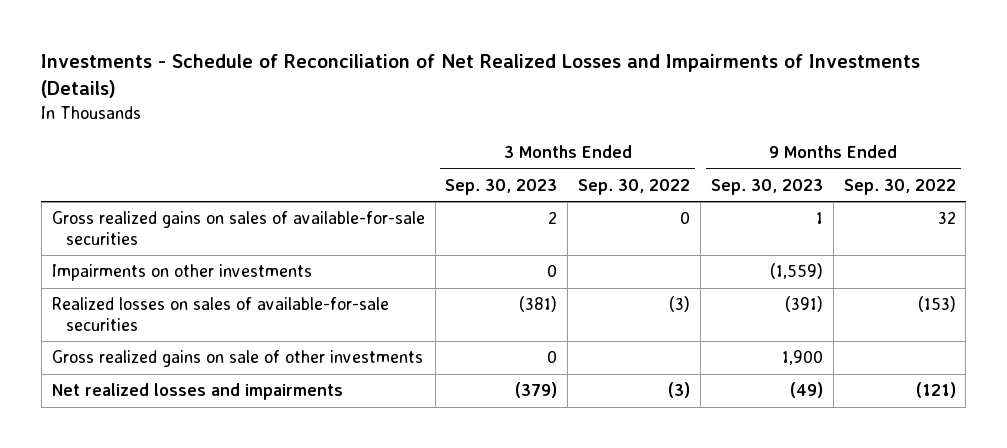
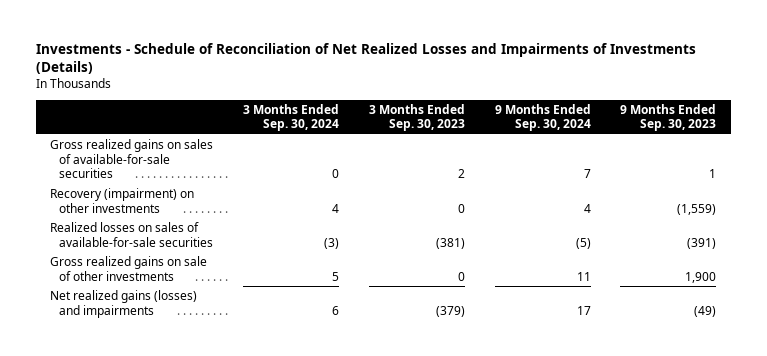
[578,179,691,196] Sep. 30, 2022 -> none
[843,179,956,196] Sep. 30, 2022 -> none
none -> [243,103,340,132] 3 Months Ended Sep. 30, 2024
none -> [494,103,591,132] 9 Months Ended Sep. 30, 2024
[51,264,312,282] Impairments on other investments -> [50,187,195,213] Recovery (impairment) on other investments
[51,383,343,401] Net realized losses and impairments -> [50,289,198,318] Net realized gains (losses) and impairments

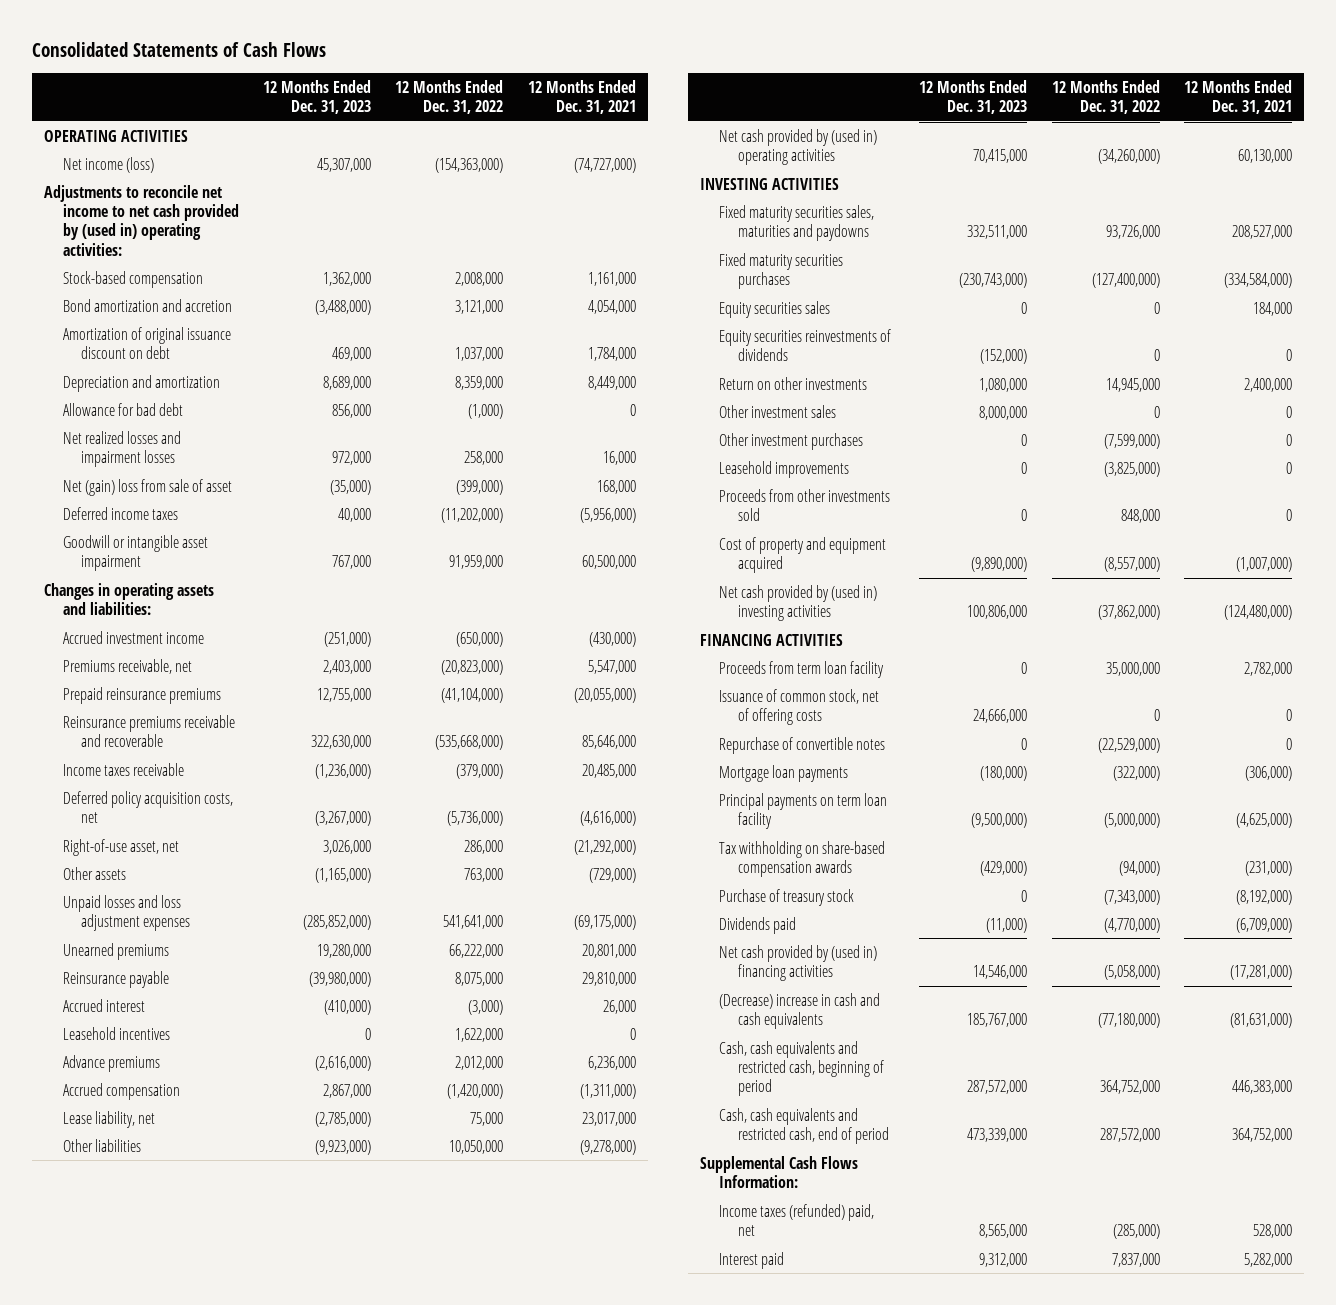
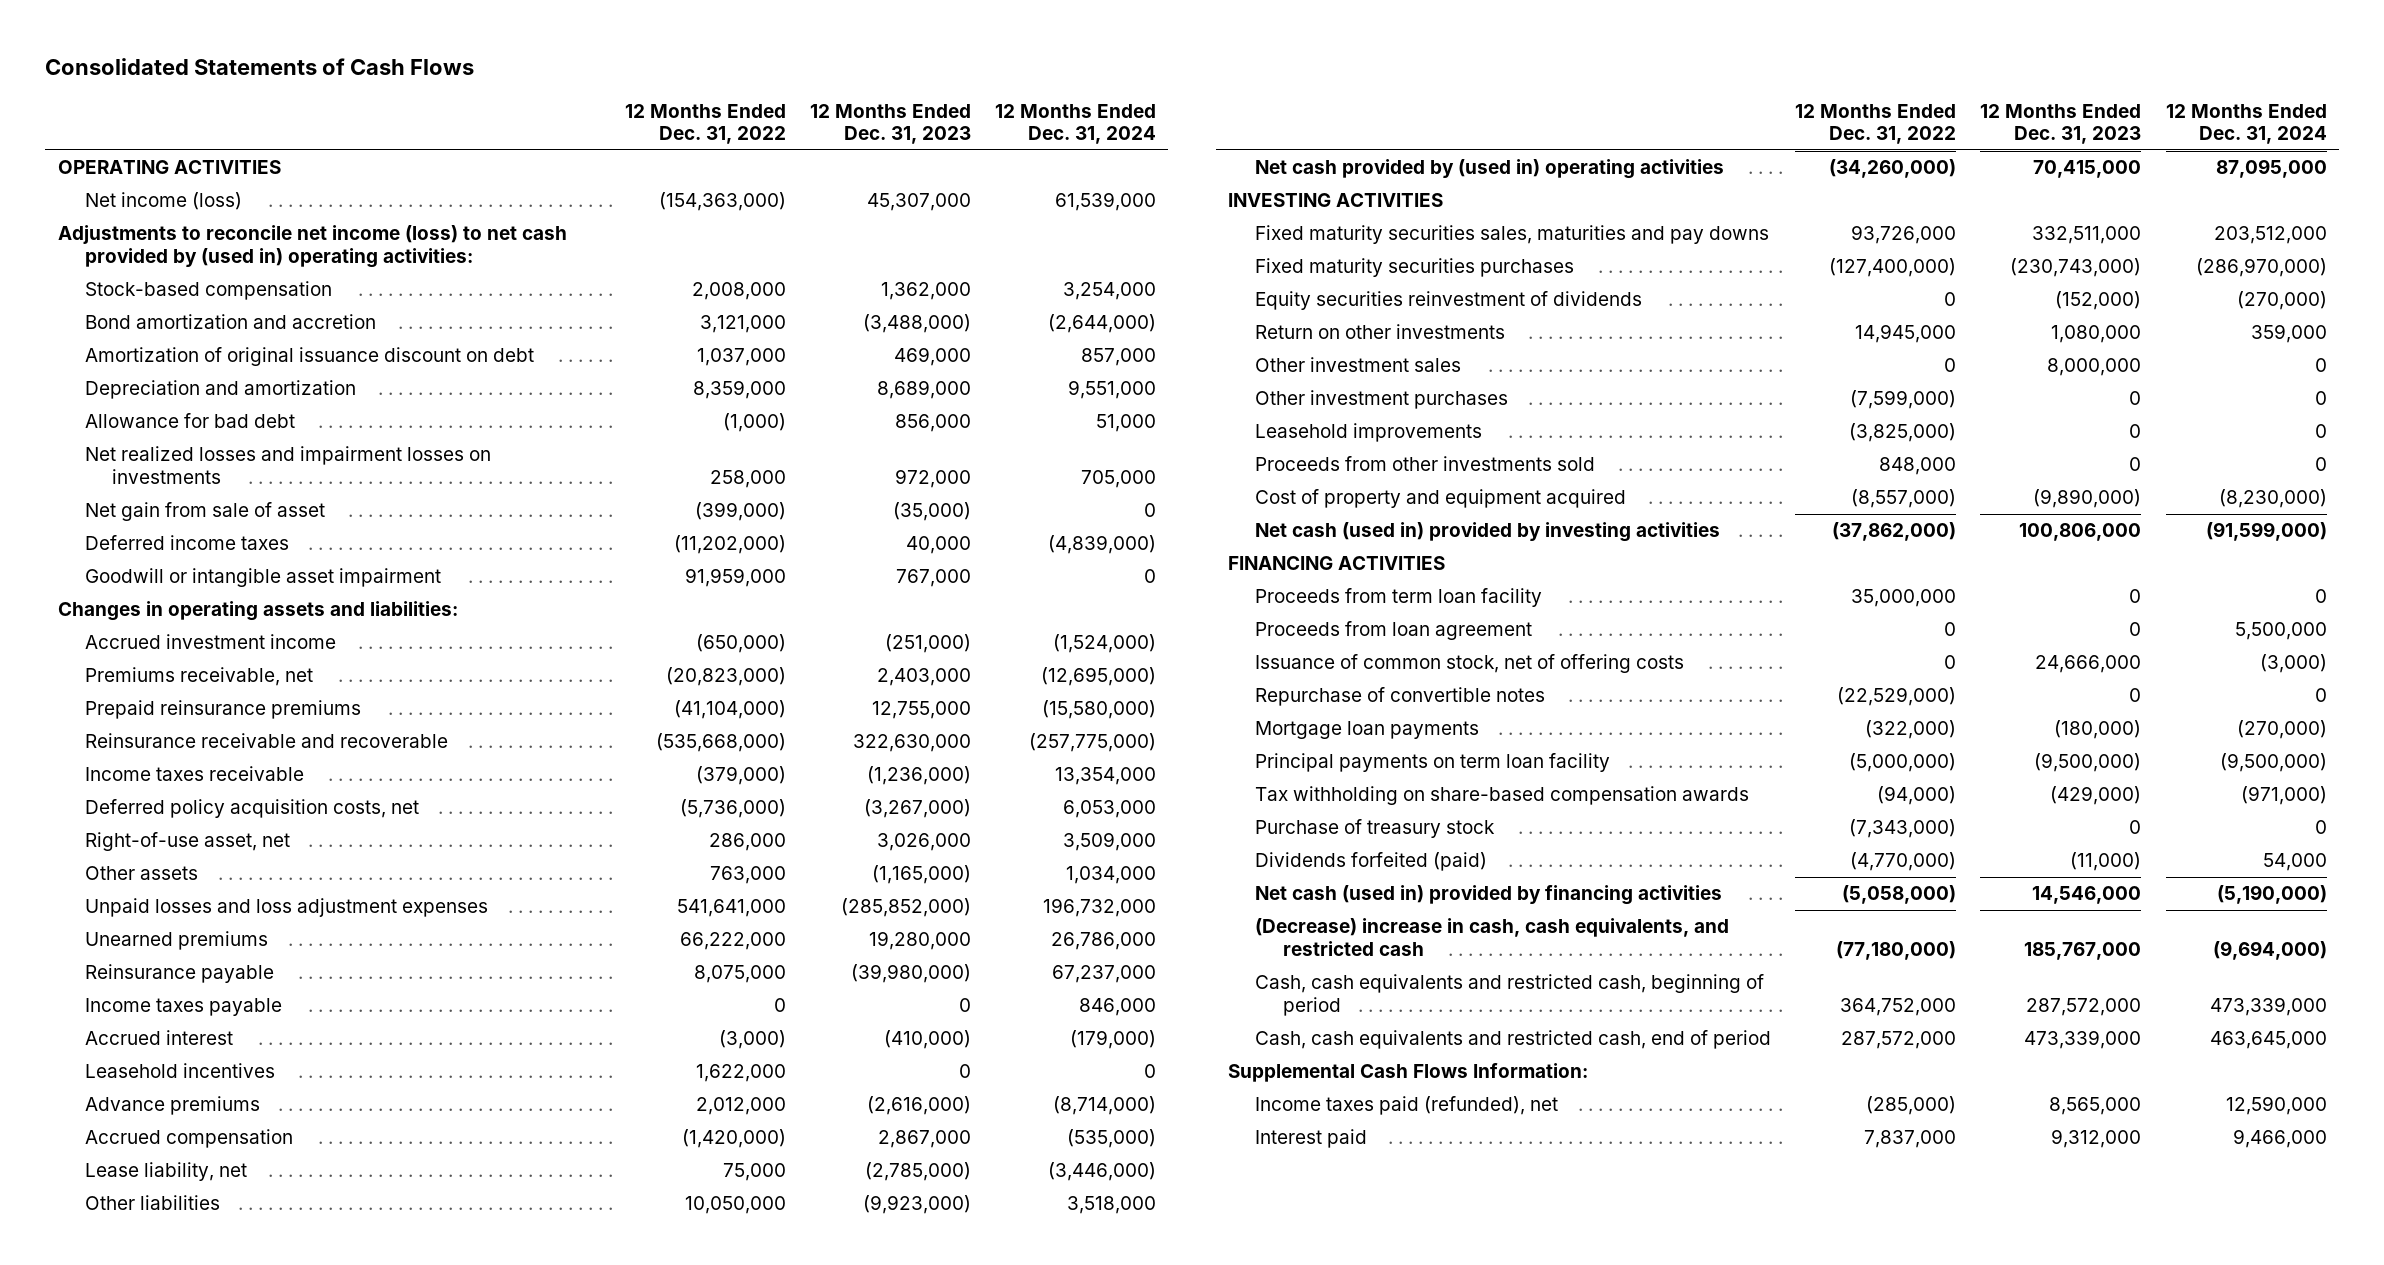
[527,79,636,115] 12 Months Ended Dec. 31, 2021 -> none
none -> [995,103,1157,144] 12 Months Ended Dec. 31, 2024
[43,184,239,256] Adjustments to reconcile net income to net cash provided by (used in) operating activities: -> [57,225,567,268] Adjustments to reconcile net income (loss) to net cash provided by (used in) operating activities:
[62,430,181,468] Net realized losses and impairment losses -> [84,446,491,484] Net realized losses and impairment losses on investments
[62,478,232,496] Net (gain) loss from sale of asset -> [84,502,325,522] Net gain from sale of asset
[62,714,235,748] Reinsurance premiums receivable and recoverable -> [84,733,448,749] Reinsurance receivable and recoverable
none -> [84,998,282,1017] Income taxes payable
[719,204,875,242] Fixed maturity securities sales, maturities and paydowns -> [1255,225,1770,245] Fixed maturity securities sales, maturities and pay downs
[719,300,831,318] Equity securities sales -> none
[719,328,892,362] Equity securities reinvestments of dividends -> [1255,291,1643,311] Equity securities reinvestment of dividends
[719,584,878,622] Net cash provided by (used in) investing activities -> [1255,522,1721,543] Net cash (used in) provided by investing activities
none -> [1255,621,1533,641] Proceeds from loan agreement
[719,916,797,934] Dividends paid -> [1255,852,1488,872] Dividends forfeited (paid)
[719,944,878,982] Net cash provided by (used in) financing activities -> [1255,885,1723,906] Net cash (used in) provided by financing activities
[719,992,881,1030] (Decrease) increase in cash and cash equivalents -> [1255,918,1730,956] (Decrease) increase in cash, cash equivalents, and restricted cash
[719,1203,875,1237] Income taxes (refunded) paid, net -> [1255,1096,1559,1116] Income taxes paid (refunded), net

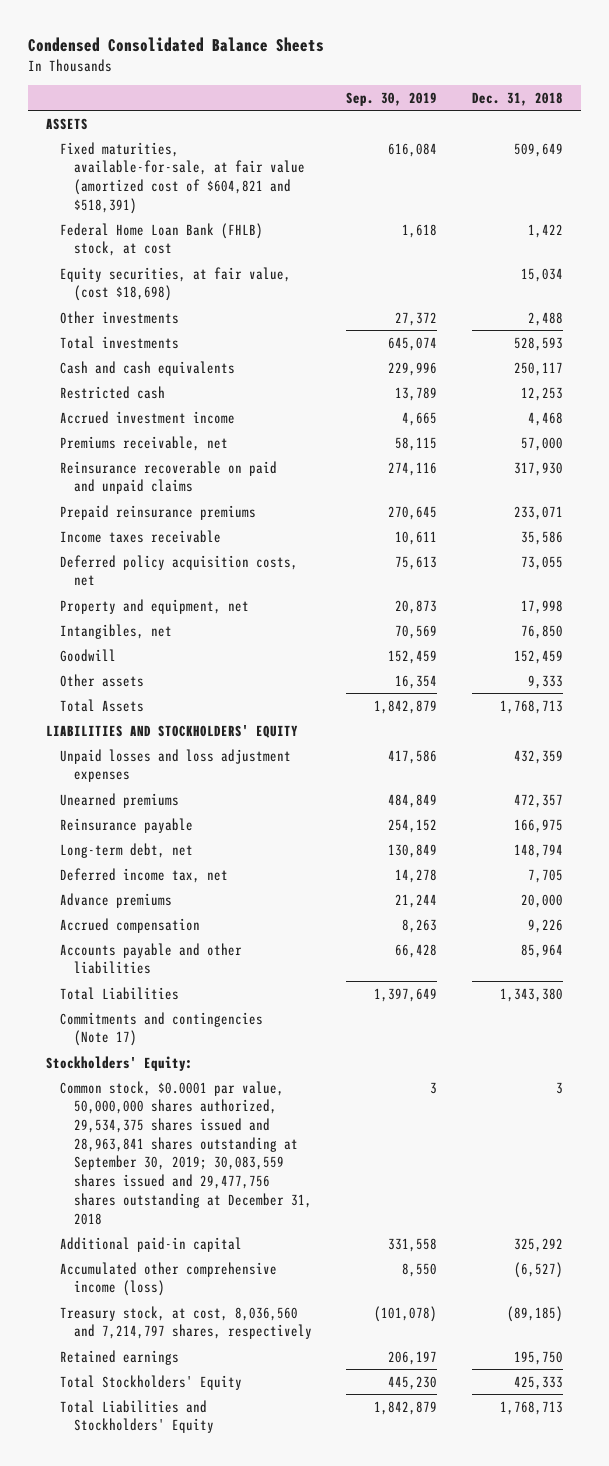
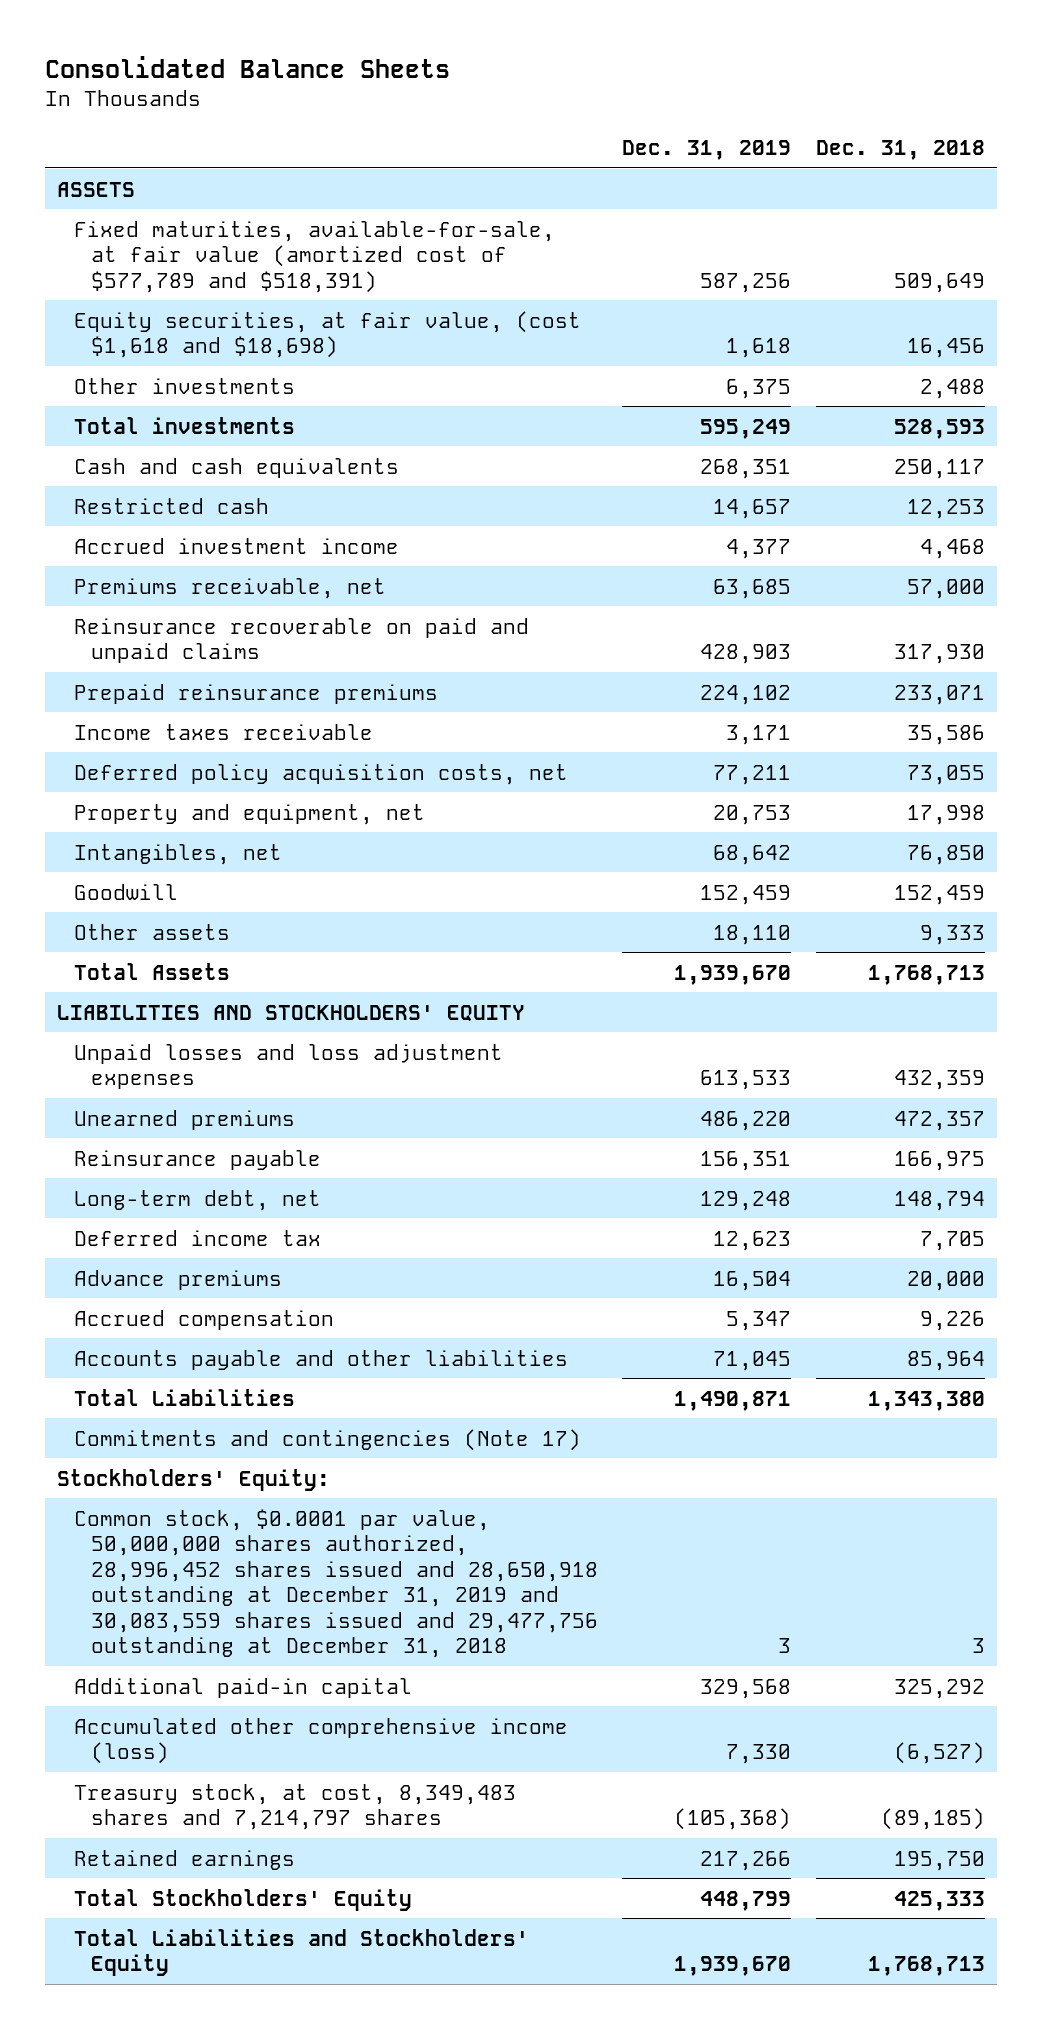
[28,36,325,52] Condensed Consolidated Balance Sheets -> [44,55,450,78] Consolidated Balance Sheets
[346,91,438,106] Sep. 30, 2019 -> none
none -> [622,139,792,160] Dec. 31, 2019
[59,222,263,257] Federal Home Loan Bank (FHLB) stock, at cost -> none
[59,141,305,214] Fixed maturities, available-for-sale, at fair value (amortized cost of $604,821 and $518,391) -> [74,220,556,293] Fixed maturities, available-for-sale, at fair value (amortized cost of $577,789 and $518,391)
[59,266,291,302] Equity securities, at fair value, (cost $18,698) -> [74,310,582,359] Equity securities, at fair value, (cost $1,618 and $18,698)
[521,267,564,282] 15,034 -> [906,338,985,359] 16,456
[59,867,228,883] Deferred income tax, net -> [74,1229,322,1246] Deferred income tax
[59,1080,312,1225] Common stock, $0.0001 par value, 50,000,000 shares authorized, 29,534,375 shares issued and 28,963,841 shares outstanding at September 30, 2019; 30,083,559 shares issued and 29,477,756 shares outstanding at December 31, 2018 -> [74,1508,598,1659] Common stock, $0.0001 par value, 50,000,000 shares authorized, 28,996,452 shares issued and 28,650,918 outstanding at December 31, 2019 and 30,083,559 shares issued and 29,477,756 outstanding at December 31, 2018
[59,1305,312,1340] Treasury stock, at cost, 8,036,560 and 7,214,797 shares, respectively -> [74,1783,517,1831] Treasury stock, at cost, 8,349,483 shares and 7,214,797 shares

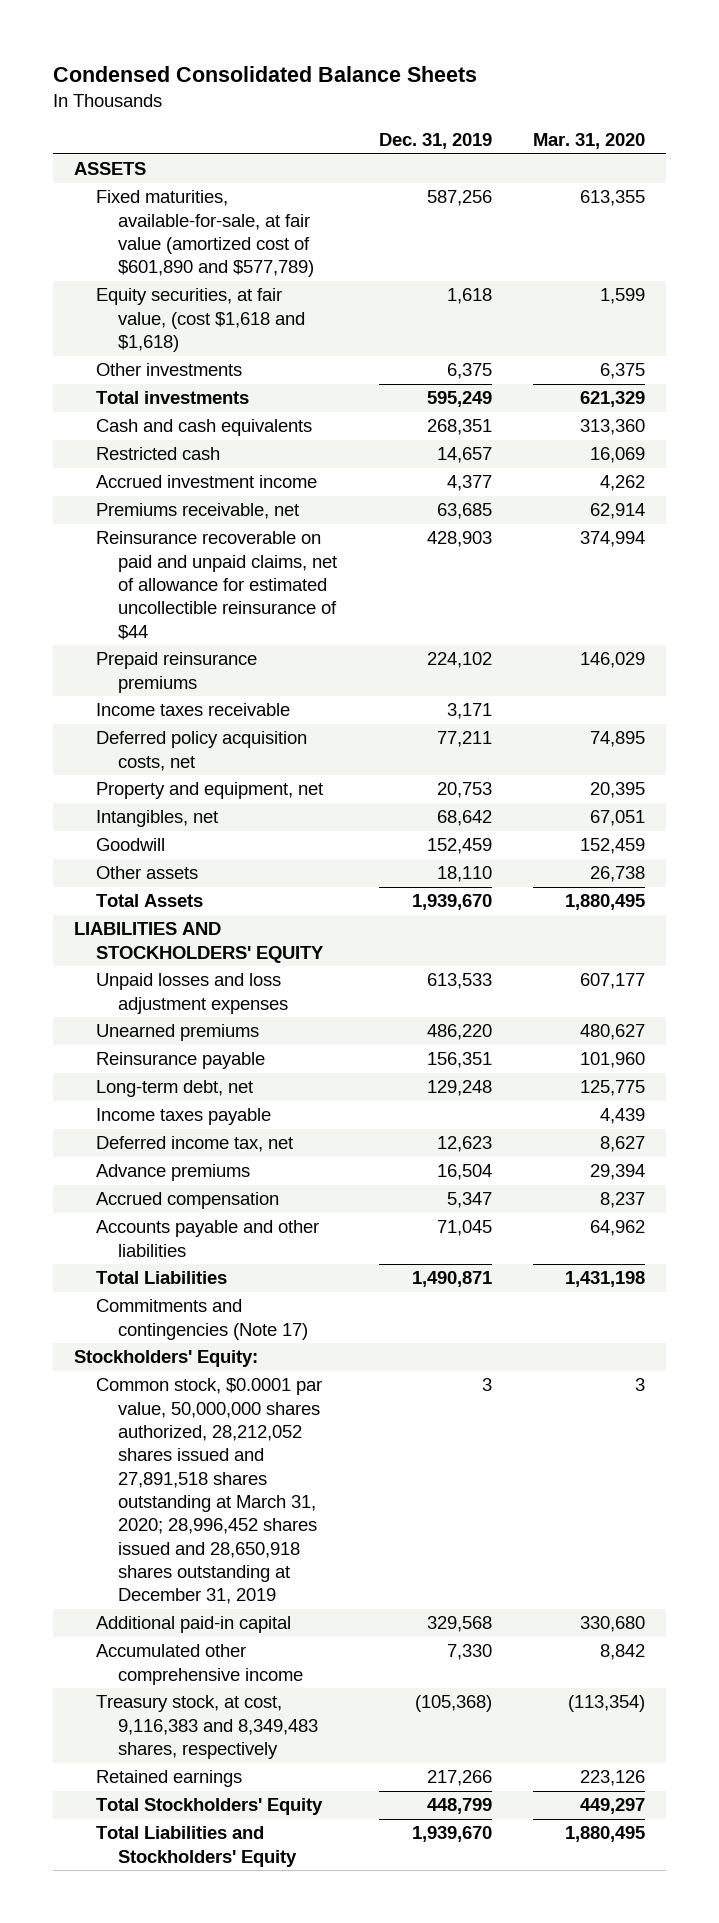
[44,55,450,78] Consolidated Balance Sheets -> [53,66,478,83] Condensed Consolidated Balance Sheets
[815,139,985,160] Dec. 31, 2018 -> none
none -> [533,133,646,150] Mar. 31, 2020
[74,220,556,293] Fixed maturities, available-for-sale, at fair value (amortized cost of $577,789 and $518,391) -> [96,190,315,278] Fixed maturities, available-for-sale, at fair value (amortized cost of $601,890 and $577,789)
[74,310,582,359] Equity securities, at fair value, (cost $1,618 and $18,698) -> [96,288,306,353] Equity securities, at fair value, (cost $1,618 and $1,618)
[74,617,530,664] Reinsurance recoverable on paid and unpaid claims -> [96,531,338,640] Reinsurance recoverable on paid and unpaid claims, net of allowance for estimated uncollectible reinsurance of $44
none -> [96,1108,272,1126] Income taxes payable
[74,1229,322,1246] Deferred income tax -> [96,1136,294,1153] Deferred income tax, net
[74,1508,598,1659] Common stock, $0.0001 par value, 50,000,000 shares authorized, 28,996,452 shares issued and 28,650,918 outstanding at December 31, 2019 and 30,083,559 shares issued and 29,477,756 outstanding at December 31, 2018 -> [96,1378,323,1605] Common stock, $0.0001 par value, 50,000,000 shares authorized, 28,212,052 shares issued and 27,891,518 shares outstanding at March 31, 2020; 28,996,452 shares issued and 28,650,918 shares outstanding at December 31, 2019
[74,1717,569,1765] Accumulated other comprehensive income (loss) -> [96,1644,304,1685] Accumulated other comprehensive income
[74,1783,517,1831] Treasury stock, at cost, 8,349,483 shares and 7,214,797 shares -> [96,1695,319,1760] Treasury stock, at cost, 9,116,383 and 8,349,483 shares, respectively

